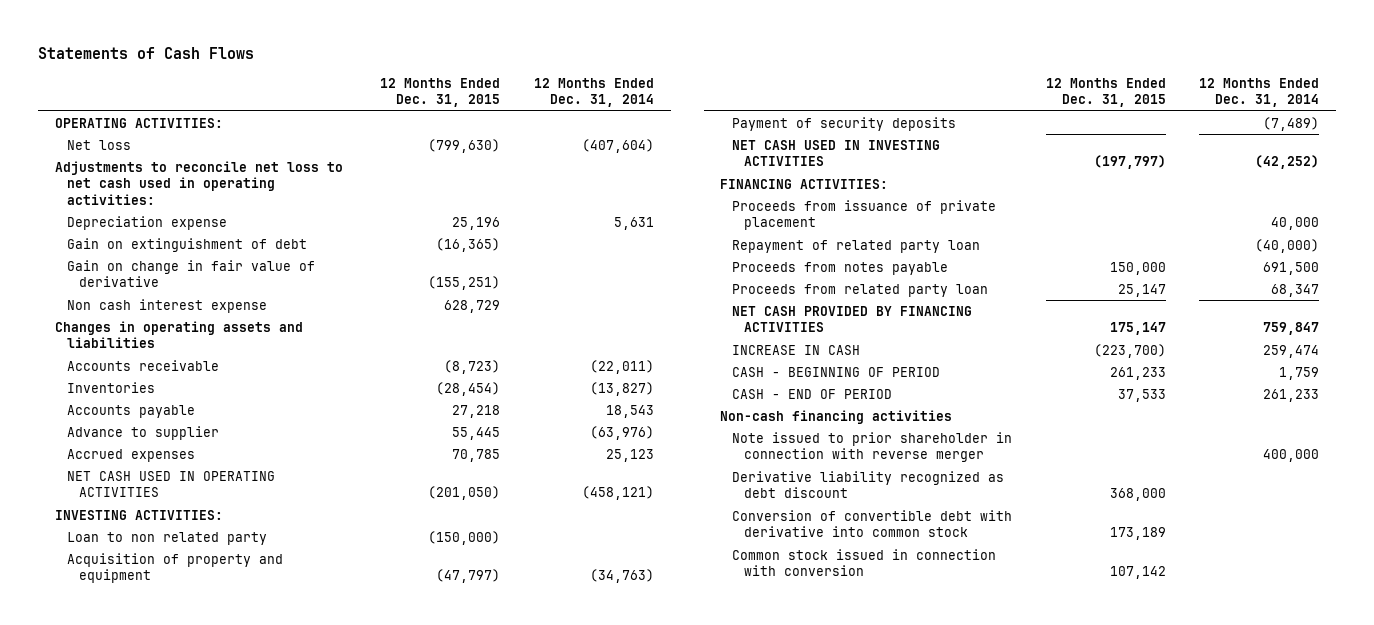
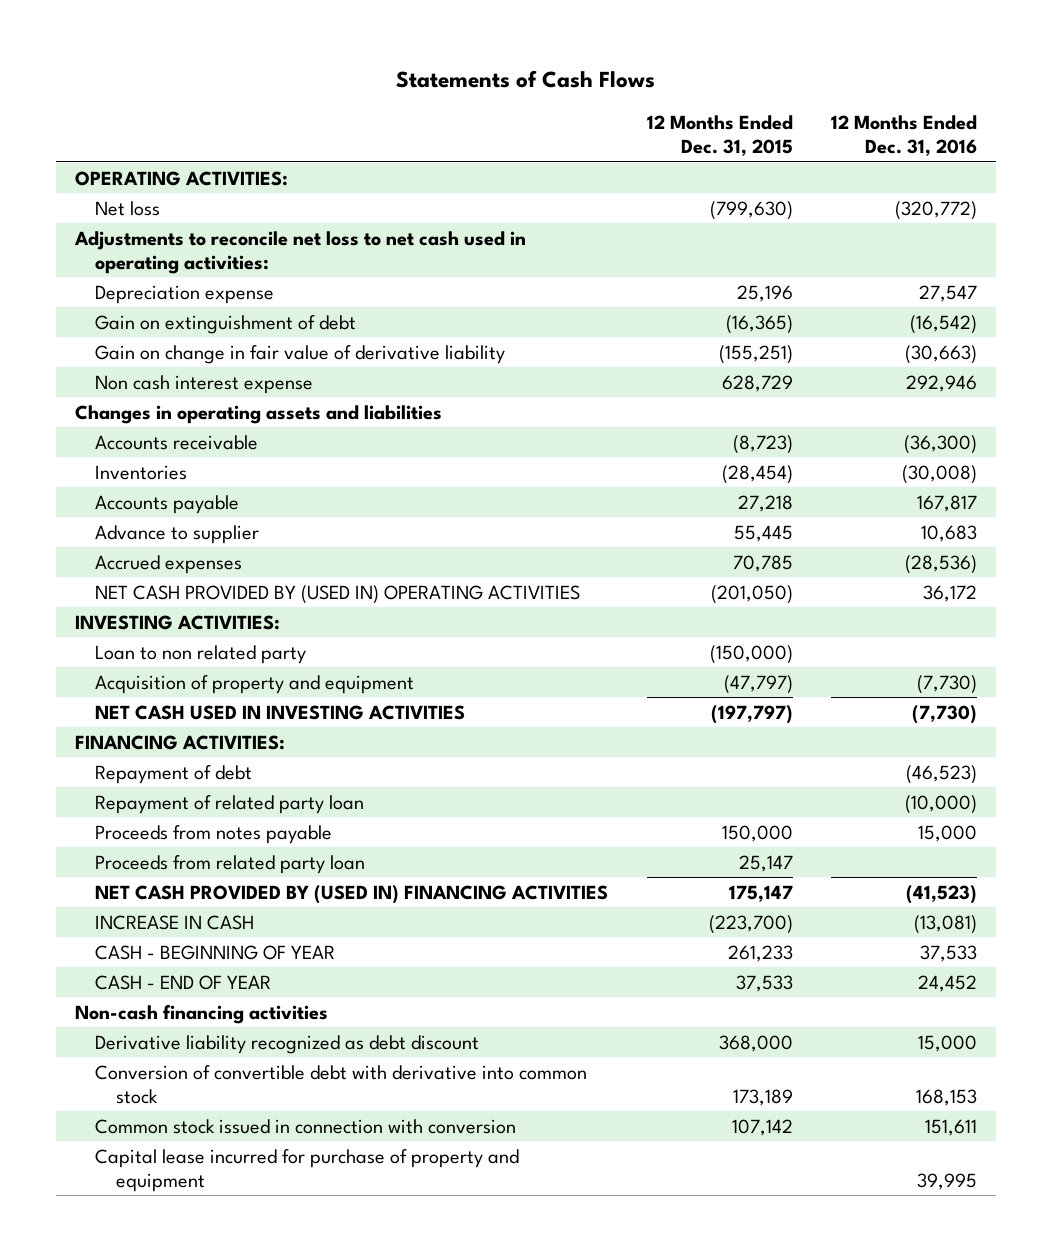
[533,78,654,108] 12 Months Ended Dec. 31, 2014 -> none
none -> [830,115,977,157] 12 Months Ended Dec. 31, 2016
[66,259,315,288] Gain on change in fair value of derivative -> [95,344,506,364] Gain on change in fair value of derivative liability
[66,470,275,498] NET CASH USED IN OPERATING ACTIVITIES -> [95,584,581,604] NET CASH PROVIDED BY (USED IN) OPERATING ACTIVITIES
[732,116,957,131] Payment of security deposits -> none
[732,199,997,231] Proceeds from issuance of private placement -> none
none -> [95,764,253,784] Repayment of debt
[732,305,973,333] NET CASH PROVIDED BY FINANCING ACTIVITIES -> [95,884,609,904] NET CASH PROVIDED BY (USED IN) FINANCING ACTIVITIES
[732,366,941,377] CASH - BEGINNING OF PERIOD -> [95,944,336,960] CASH - BEGINNING OF YEAR
[732,388,893,399] CASH - END OF PERIOD -> [95,974,272,990] CASH - END OF YEAR
[732,431,1013,463] Note issued to prior shareholder in connection with reverse merger -> none
none -> [95,1148,520,1192] Capital lease incurred for purchase of property and equipment

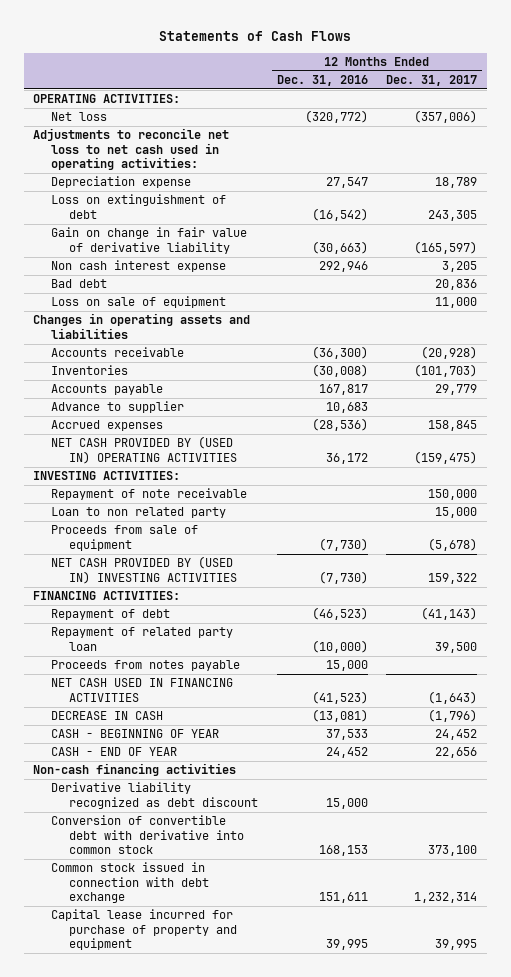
[646,115,793,157] 12 Months Ended Dec. 31, 2015 -> none
none -> [386,74,478,86] Dec. 31, 2017
[95,314,357,334] Gain on extinguishment of debt -> [50,194,226,219] Loss on extinguishment of debt
none -> [50,279,107,289] Bad debt
none -> [50,296,226,309] Loss on sale of equipment
none -> [50,488,247,501] Repayment of note receivable
[95,674,415,694] Acquisition of property and equipment -> [50,525,198,551] Proceeds from sale of equipment
[95,704,466,720] NET CASH USED IN INVESTING ACTIVITIES -> [50,556,237,584] NET CASH PROVIDED BY (USED IN) INVESTING ACTIVITIES
[95,854,366,874] Proceeds from related party loan -> none
[95,884,609,904] NET CASH PROVIDED BY (USED IN) FINANCING ACTIVITIES -> [50,678,233,702] NET CASH USED IN FINANCING ACTIVITIES
[95,914,255,930] INCREASE IN CASH -> [50,711,163,721] DECREASE IN CASH
[95,1118,517,1134] Common stock issued in connection with conversion -> [50,862,209,904] Common stock issued in connection with debt exchange

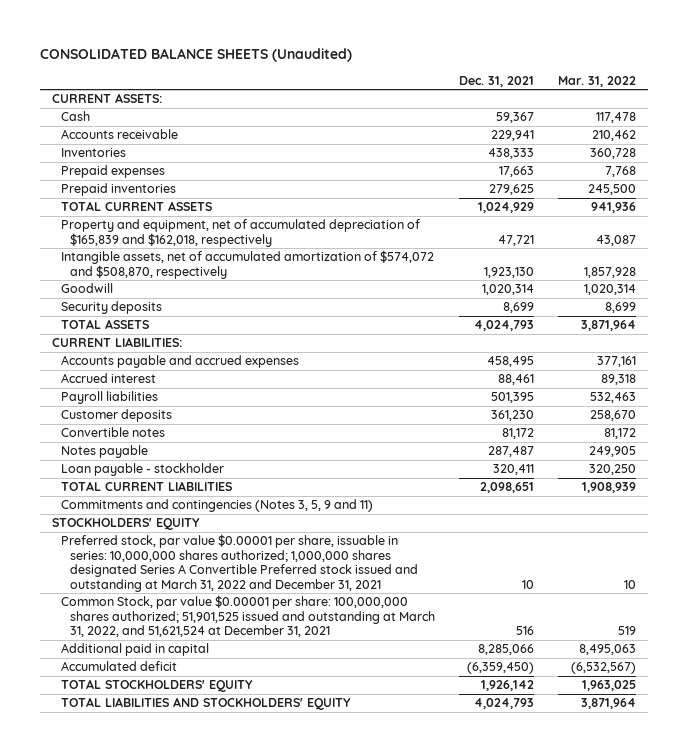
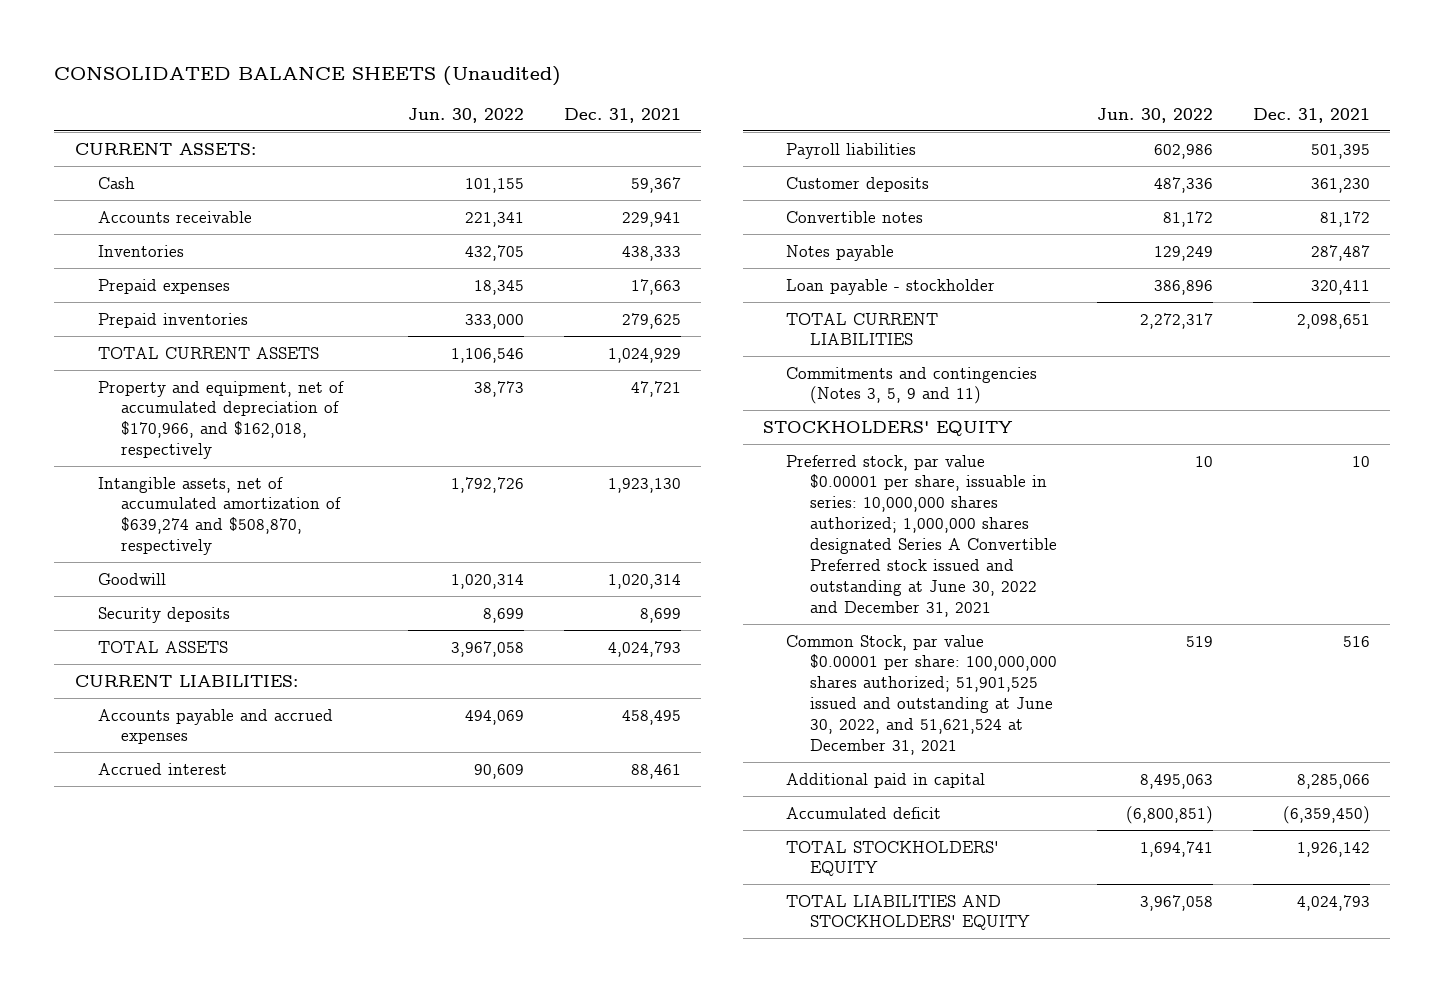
[557,75,636,87] Mar. 31, 2022 -> none
none -> [408,107,525,123] Jun. 30, 2022
[60,219,420,247] Property and equipment, net of accumulated depreciation of $165,839 and $162,018, respectively -> [97,380,344,460] Property and equipment, net of accumulated depreciation of $170,966, and $162,018, respectively
[60,250,434,279] Intangible assets, net of accumulated amortization of $574,072 and $508,870, respectively -> [97,476,341,556] Intangible assets, net of accumulated amortization of $639,274 and $508,870, respectively
[60,534,418,592] Preferred stock, par value $0.00001 per share, issuable in series: 10,000,000 shares authorized; 1,000,000 shares designated Series A Convertible Preferred stock issued and outstanding at March 31, 2022 and December 31, 2021 -> [786,454,1057,617] Preferred stock, par value $0.00001 per share, issuable in series: 10,000,000 shares authorized; 1,000,000 shares designated Series A Convertible Preferred stock issued and outstanding at June 30, 2022 and December 31, 2021
[60,595,435,638] Common Stock, par value $0.00001 per share: 100,000,000 shares authorized; 51,901,525 issued and outstanding at March 31, 2022, and 51,621,524 at December 31, 2021 -> [786,634,1057,755] Common Stock, par value $0.00001 per share: 100,000,000 shares authorized; 51,901,525 issued and outstanding at June 30, 2022, and 51,621,524 at December 31, 2021

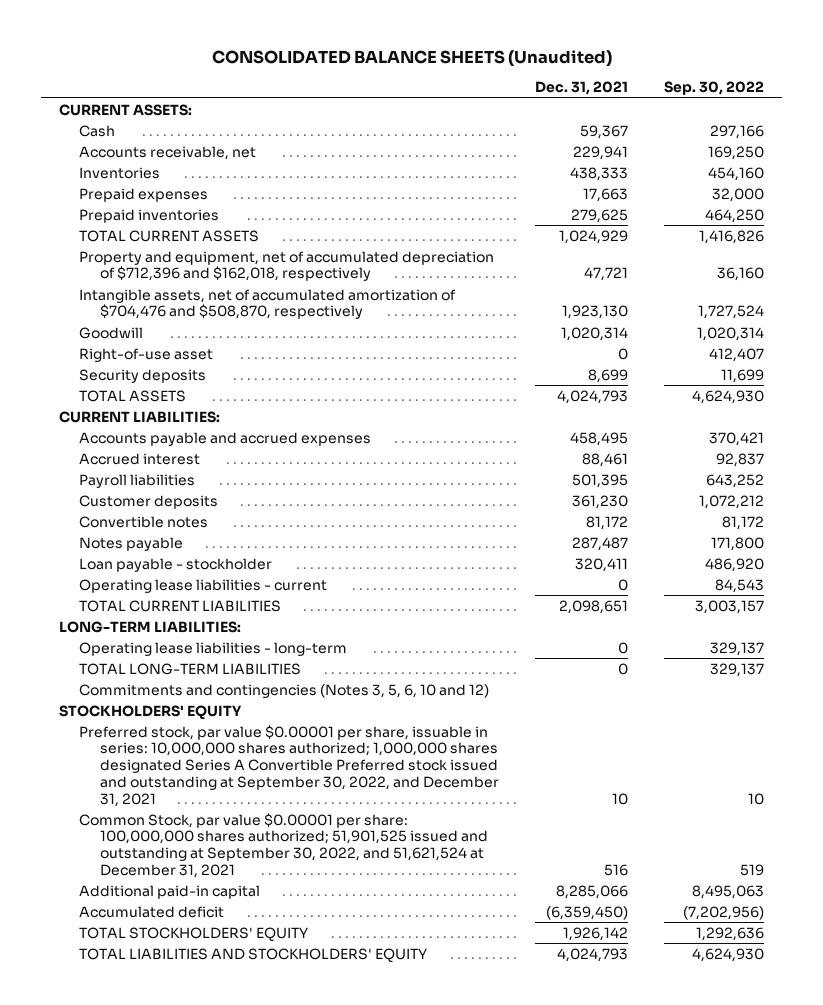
[408,107,525,123] Jun. 30, 2022 -> none
none -> [664,81,765,96] Sep. 30, 2022
[97,210,252,223] Accounts receivable -> [79,145,257,160] Accounts receivable, net
[97,380,344,460] Property and equipment, net of accumulated depreciation of $170,966, and $162,018, respectively -> [79,250,495,282] Property and equipment, net of accumulated depreciation of $712,396 and $162,018, respectively
[97,476,341,556] Intangible assets, net of accumulated amortization of $639,274 and $508,870, respectively -> [79,288,457,320] Intangible assets, net of accumulated amortization of $704,476 and $508,870, respectively
none -> [79,347,214,362] Right-of-use asset
none -> [79,578,328,593] Operating lease liabilities - current
none -> [58,620,241,633] LONG-TERM LIABILITIES:
none -> [79,641,348,656] Operating lease liabilities - long-term
none -> [79,662,302,675] TOTAL LONG-TERM LIABILITIES
[786,366,1038,405] Commitments and contingencies (Notes 3, 5, 9 and 11) -> [79,683,490,698] Commitments and contingencies (Notes 3, 5, 6, 10 and 12)
[786,454,1057,617] Preferred stock, par value $0.00001 per share, issuable in series: 10,000,000 shares authorized; 1,000,000 shares designated Series A Convertible Preferred stock issued and outstanding at June 30, 2022 and December 31, 2021 -> [79,724,499,808] Preferred stock, par value $0.00001 per share, issuable in series: 10,000,000 shares authorized; 1,000,000 shares designated Series A Convertible Preferred stock issued and outstanding at September 30, 2022, and December 31, 2021
[786,634,1057,755] Common Stock, par value $0.00001 per share: 100,000,000 shares authorized; 51,901,525 issued and outstanding at June 30, 2022, and 51,621,524 at December 31, 2021 -> [79,812,488,879] Common Stock, par value $0.00001 per share: 100,000,000 shares authorized; 51,901,525 issued and outstanding at September 30, 2022, and 51,621,524 at December 31, 2021
[786,772,986,788] Additional paid in capital -> [79,884,261,899] Additional paid-in capital

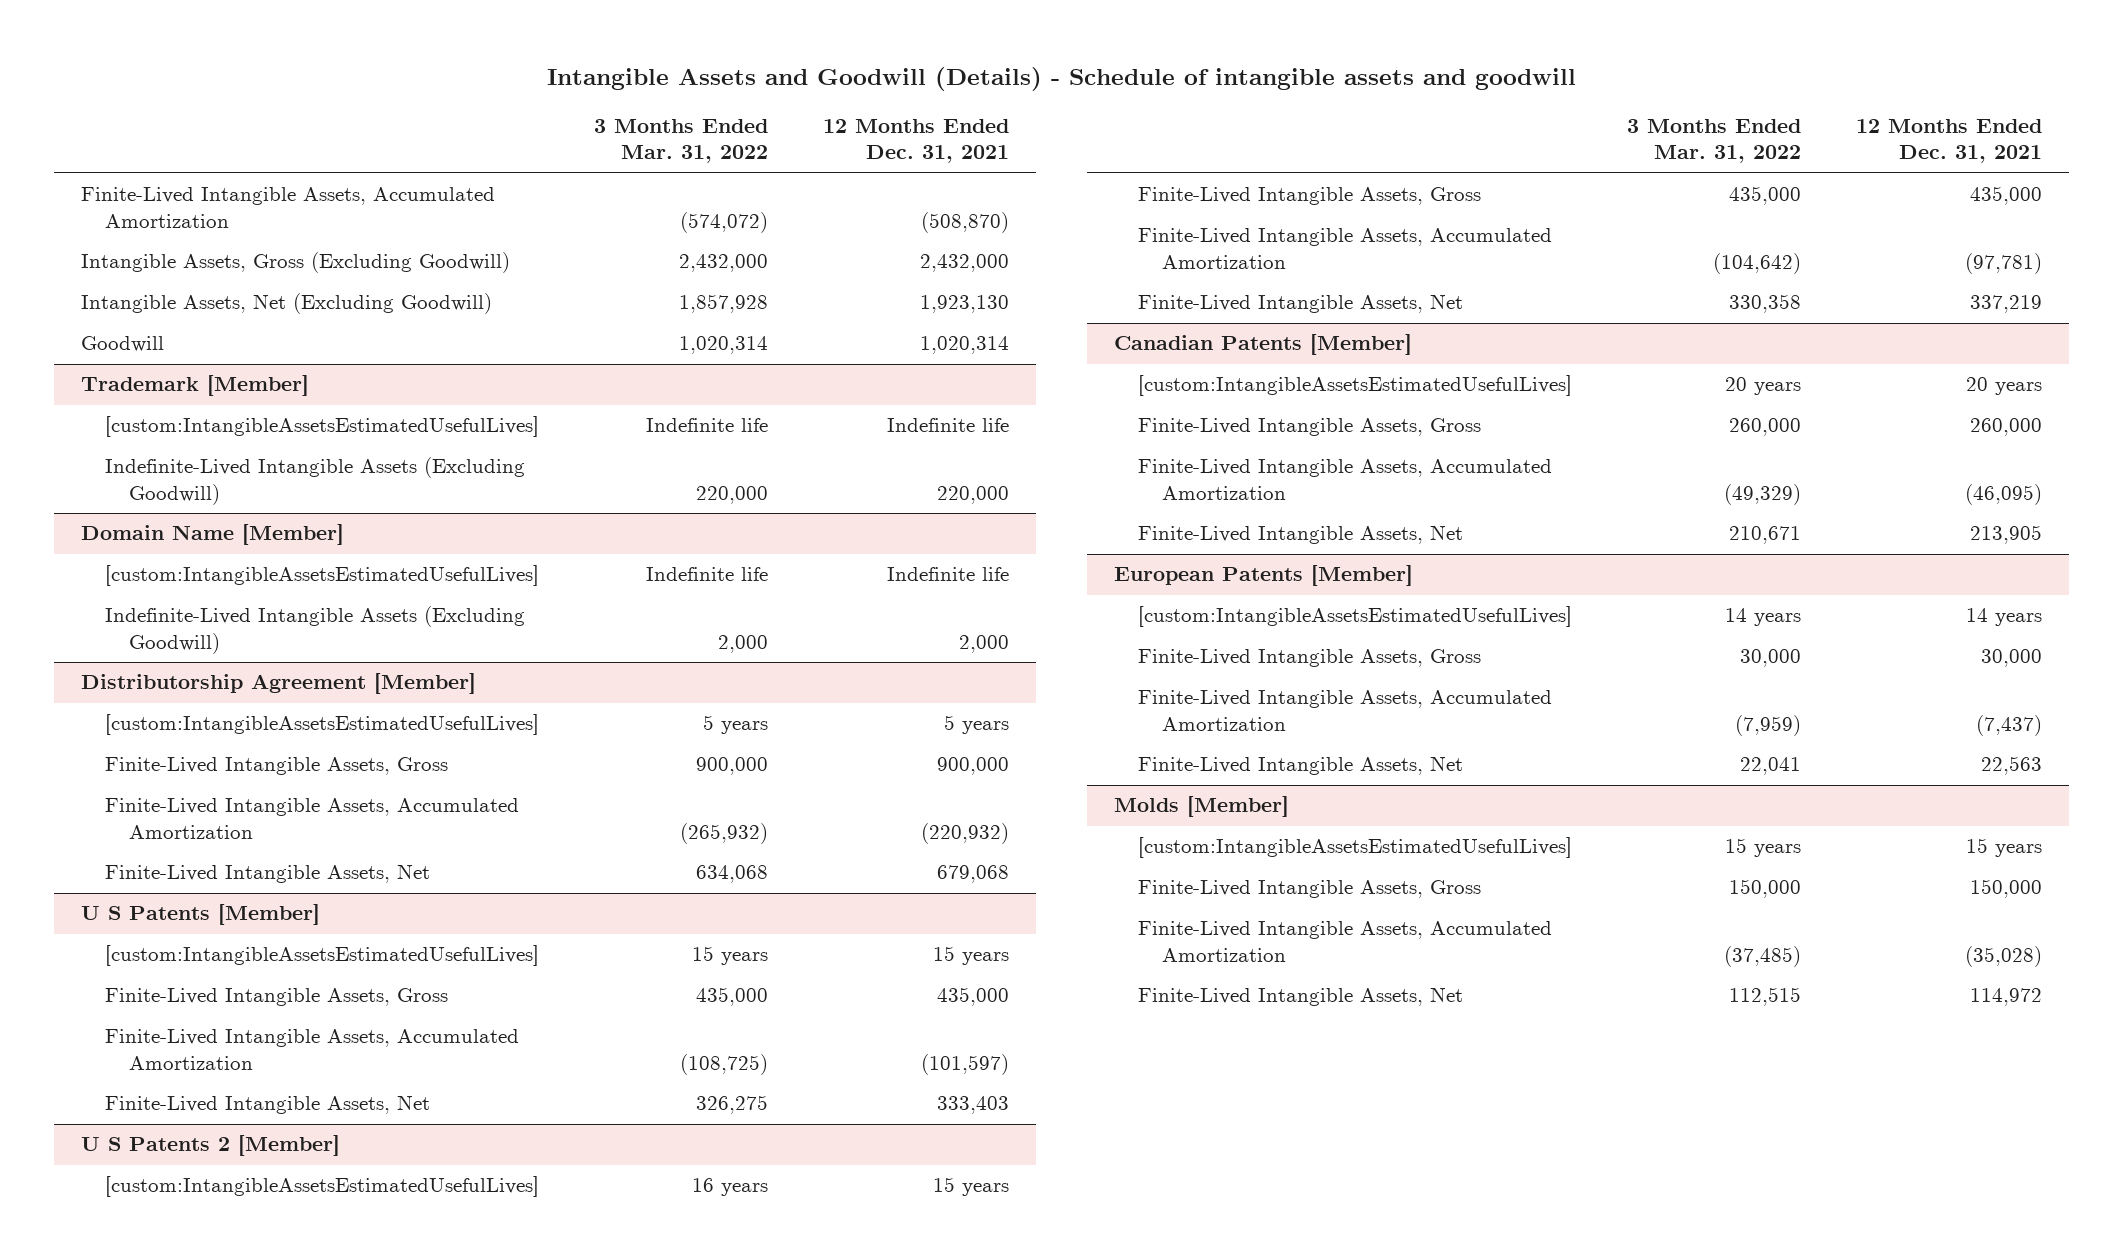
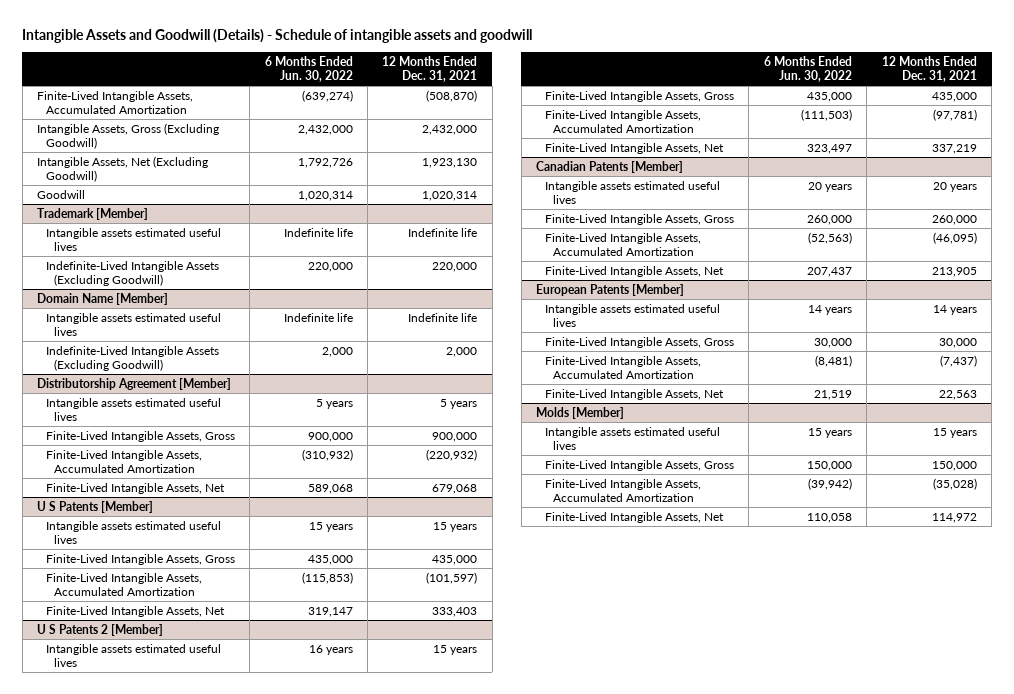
[593,119,768,164] 3 Months Ended Mar. 31, 2022 -> none
none -> [264,55,353,82] 6 Months Ended Jun. 30, 2022
[105,416,540,438] [custom:IntangibleAssetsEstimatedUsefulLives] -> [45,227,221,251] Intangible assets estimated useful lives
[105,565,540,587] [custom:IntangibleAssetsEstimatedUsefulLives] -> [45,312,221,336] Intangible assets estimated useful lives
[105,714,540,736] [custom:IntangibleAssetsEstimatedUsefulLives] -> [45,397,221,421] Intangible assets estimated useful lives
[105,945,540,967] [custom:IntangibleAssetsEstimatedUsefulLives] -> [45,520,221,544] Intangible assets estimated useful lives
[105,1176,540,1198] [custom:IntangibleAssetsEstimatedUsefulLives] -> [45,643,221,667] Intangible assets estimated useful lives
[1138,375,1573,397] [custom:IntangibleAssetsEstimatedUsefulLives] -> [544,180,720,204] Intangible assets estimated useful lives
[1138,606,1573,628] [custom:IntangibleAssetsEstimatedUsefulLives] -> [544,303,720,327] Intangible assets estimated useful lives
[1138,837,1573,859] [custom:IntangibleAssetsEstimatedUsefulLives] -> [544,426,720,450] Intangible assets estimated useful lives

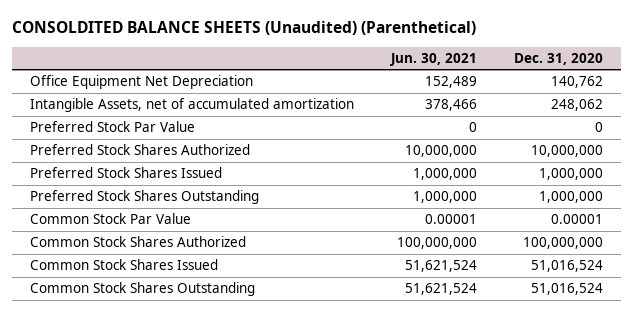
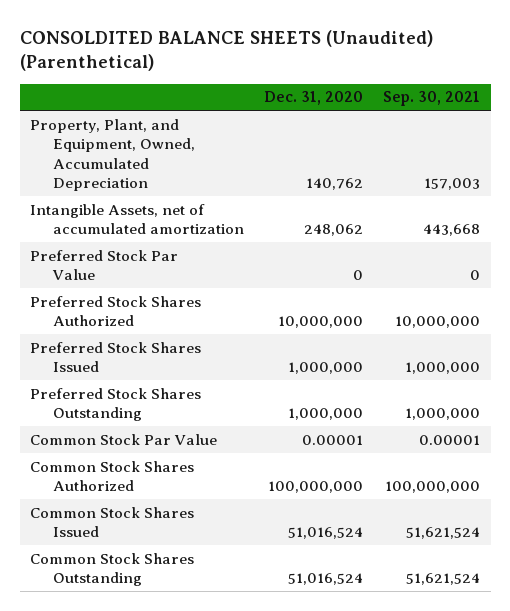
[390,52,478,66] Jun. 30, 2021 -> none
none -> [383,91,481,107] Sep. 30, 2021
[30,75,254,90] Office Equipment Net Depreciation -> [29,118,196,192] Property, Plant, and Equipment, Owned, Accumulated Depreciation

